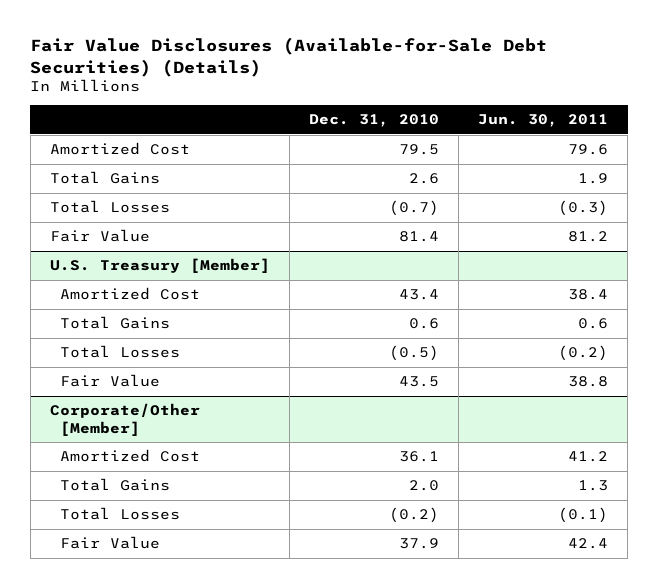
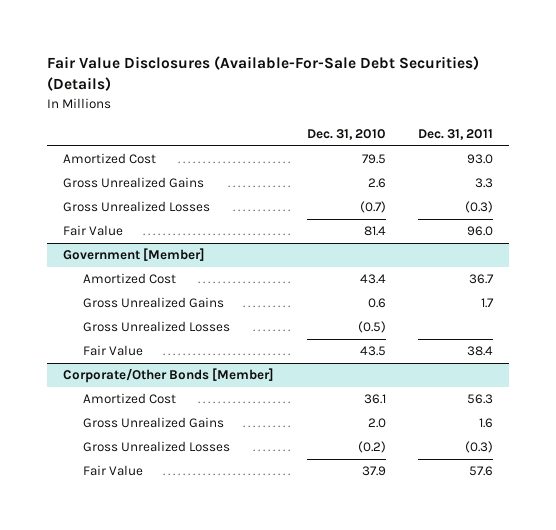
[30,37,548,77] Fair Value Disclosures (Available-for-Sale Debt Securities) (Details) -> [46,56,479,92] Fair Value Disclosures (Available-For-Sale Debt Securities) (Details)
[478,114,609,128] Jun. 30, 2011 -> none
none -> [418,128,494,140] Dec. 31, 2011
[49,171,160,185] Total Gains -> [63,177,205,189] Gross Unrealized Gains
[49,200,170,214] Total Losses -> [63,201,211,213] Gross Unrealized Losses
[49,258,270,274] U.S. Treasury [Member] -> none
none -> [63,248,206,262] Government [Member]
[59,316,170,330] Total Gains -> [82,297,224,309] Gross Unrealized Gains
[59,345,180,359] Total Losses -> [82,321,230,333] Gross Unrealized Losses
[49,403,200,436] Corporate/Other [Member] -> [63,368,275,384] Corporate/Other Bonds [Member]
[59,478,170,492] Total Gains -> [82,417,224,429] Gross Unrealized Gains
[59,507,180,521] Total Losses -> [82,441,230,453] Gross Unrealized Losses

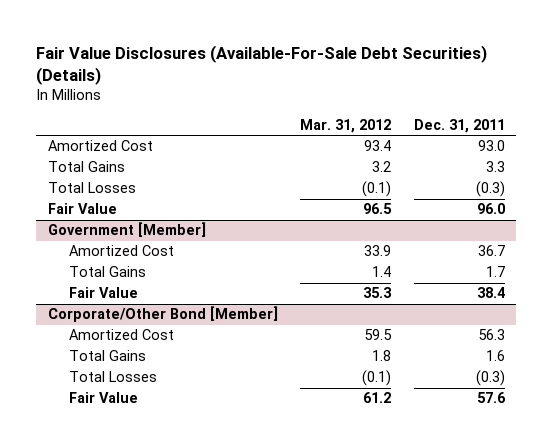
[306,128,386,140] Dec. 31, 2010 -> none
none -> [300,119,392,134] Mar. 31, 2012
[63,177,205,189] Gross Unrealized Gains -> [47,161,125,173] Total Gains
[63,201,211,213] Gross Unrealized Losses -> [47,182,136,194] Total Losses
[82,321,230,333] Gross Unrealized Losses -> none
[82,297,224,309] Gross Unrealized Gains -> [68,266,146,278] Total Gains
[63,368,275,384] Corporate/Other Bonds [Member] -> [47,306,278,323] Corporate/Other Bond [Member]
[82,417,224,429] Gross Unrealized Gains -> [68,350,146,362] Total Gains
[82,441,230,453] Gross Unrealized Losses -> [68,371,157,383] Total Losses

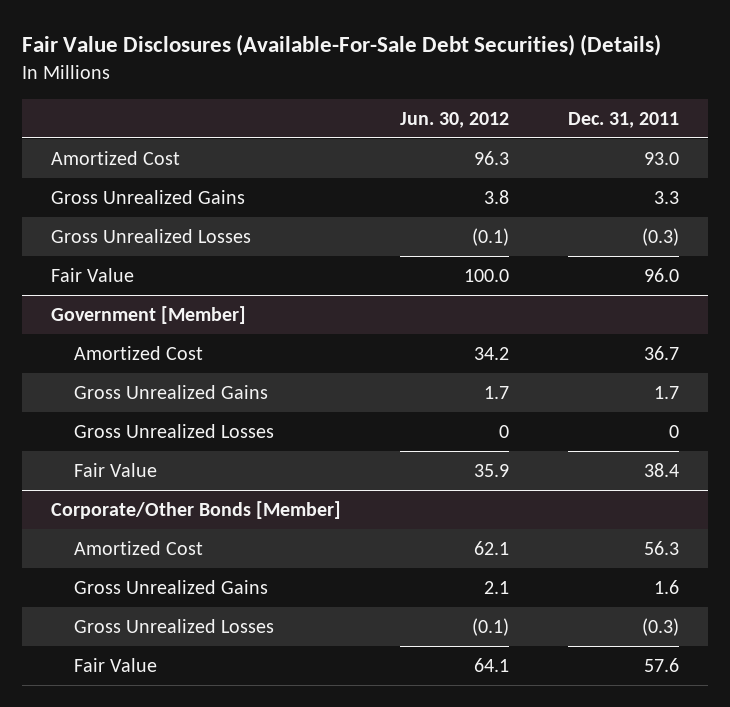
[300,119,392,134] Mar. 31, 2012 -> none
none -> [399,111,509,128] Jun. 30, 2012
[47,161,125,173] Total Gains -> [51,190,246,205] Gross Unrealized Gains
[47,182,136,194] Total Losses -> [51,229,252,244] Gross Unrealized Losses
[68,266,146,278] Total Gains -> [73,385,268,400] Gross Unrealized Gains
none -> [73,424,274,439] Gross Unrealized Losses
[47,306,278,323] Corporate/Other Bond [Member] -> [51,501,342,520] Corporate/Other Bonds [Member]
[68,350,146,362] Total Gains -> [73,580,268,595] Gross Unrealized Gains
[68,371,157,383] Total Losses -> [73,619,274,634] Gross Unrealized Losses

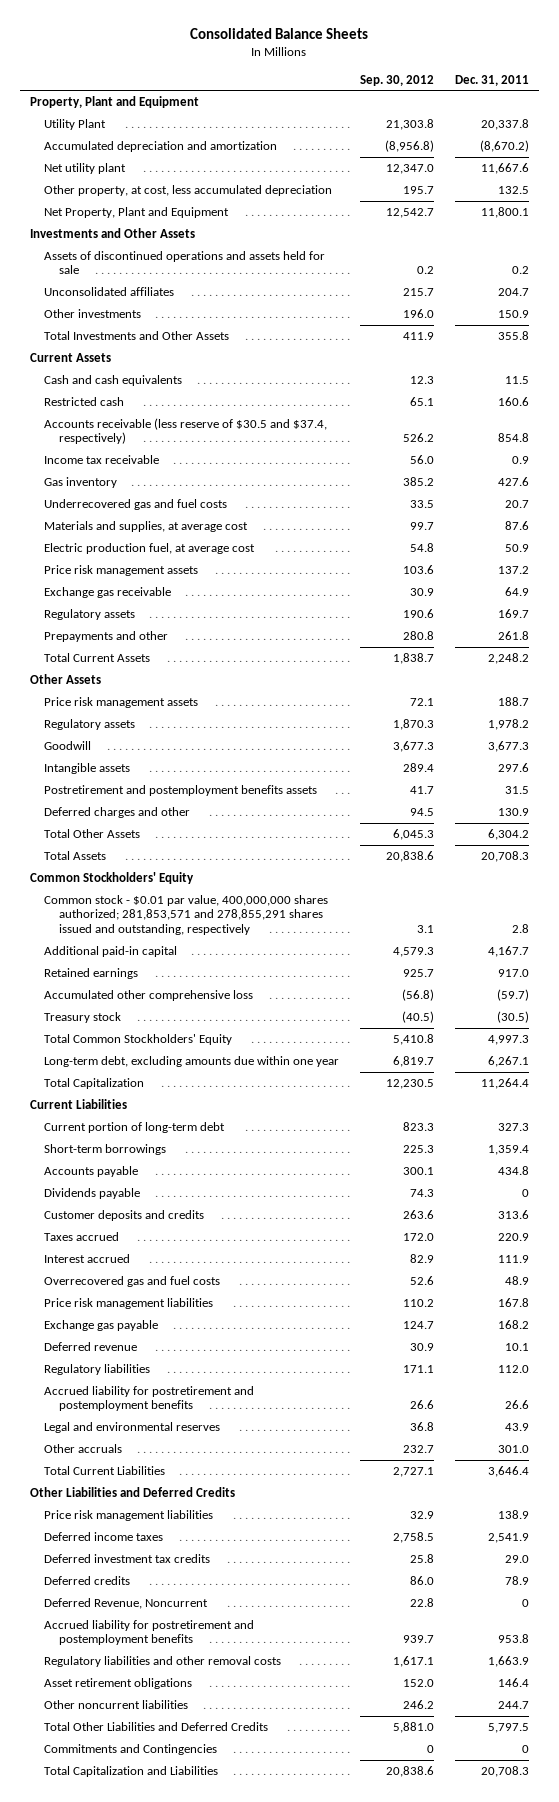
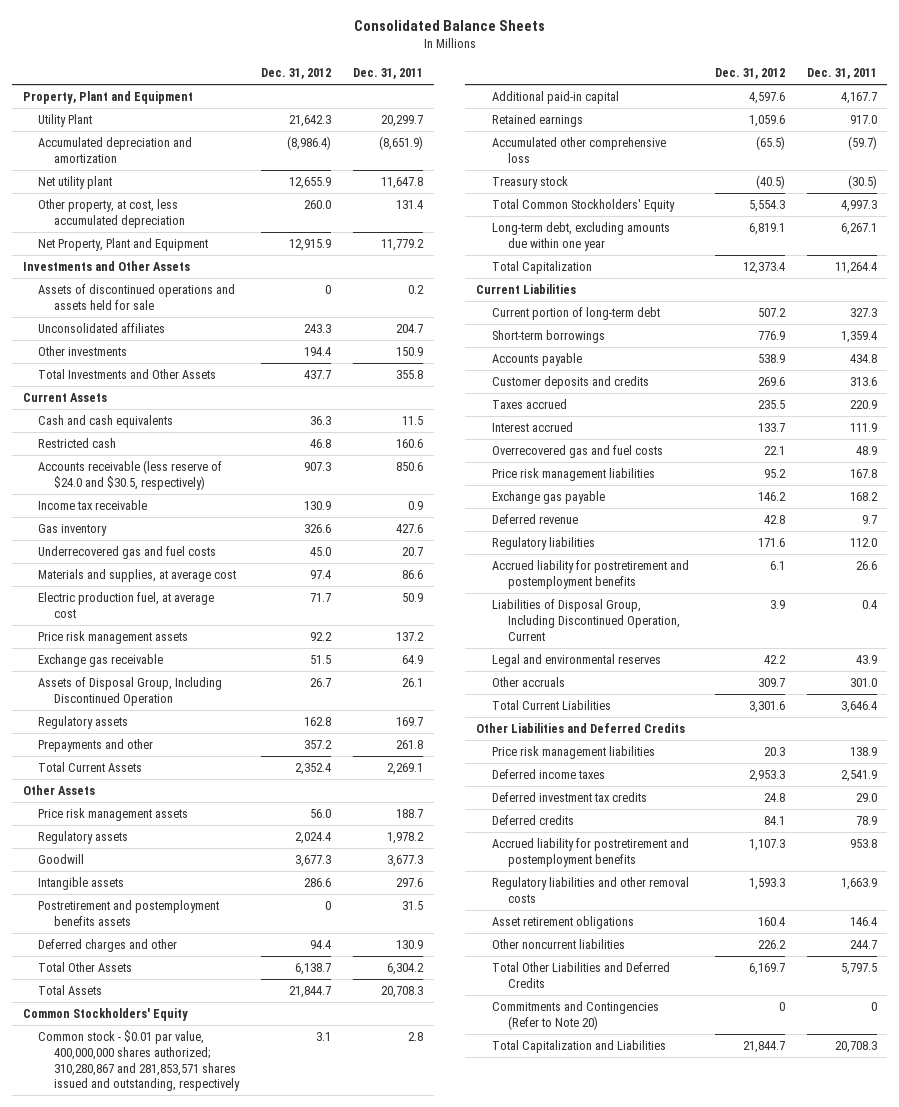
[359,74,434,86] Sep. 30, 2012 -> none
none -> [260,68,331,80] Dec. 31, 2012
[480,118,529,130] 20,337.8 -> [380,115,423,128] 20,299.7
[479,139,529,152] (8,670.2) -> [378,136,423,151] (8,651.9)
[480,162,529,174] 11,667.6 -> [380,177,423,190] 11,647.8
[497,185,529,194] 132.5 -> [395,200,423,210] 131.4
[480,206,529,218] 11,800.1 -> [380,239,424,252] 11,779.2
[44,417,328,445] Accounts receivable (less reserve of $30.5 and $37.4, respectively) -> [38,460,223,490] Accounts receivable (less reserve of $24.0 and $30.5, respectively)
[497,433,529,443] 854.8 -> [395,462,423,472] 850.6
[504,520,529,530] 87.6 -> [401,570,423,580] 86.6
none -> [38,677,223,706] Assets of Disposal Group, Including Discontinued Operation
[487,652,529,664] 2,248.2 -> [386,763,423,776] 2,269.1
[44,894,329,936] Common stock - $0.01 par value, 400,000,000 shares authorized; 281,853,571 and 278,855,291 shares issued and outstanding, respectively -> [38,1030,240,1092] Common stock - $0.01 par value, 400,000,000 shares authorized; 310,280,867 and 281,853,571 shares issued and outstanding, respectively
[44,1187,141,1199] Dividends payable -> none
[504,1342,529,1351] 10.1 -> [861,515,877,525] 9.7
none -> [492,599,680,641] Liabilities of Disposal Group, Including Discontinued Operation, Current
[44,1597,209,1609] Deferred Revenue, Noncurrent -> none
[44,1743,218,1755] Commitments and Contingencies -> [492,1001,660,1030] Commitments and Contingencies (Refer to Note 20)

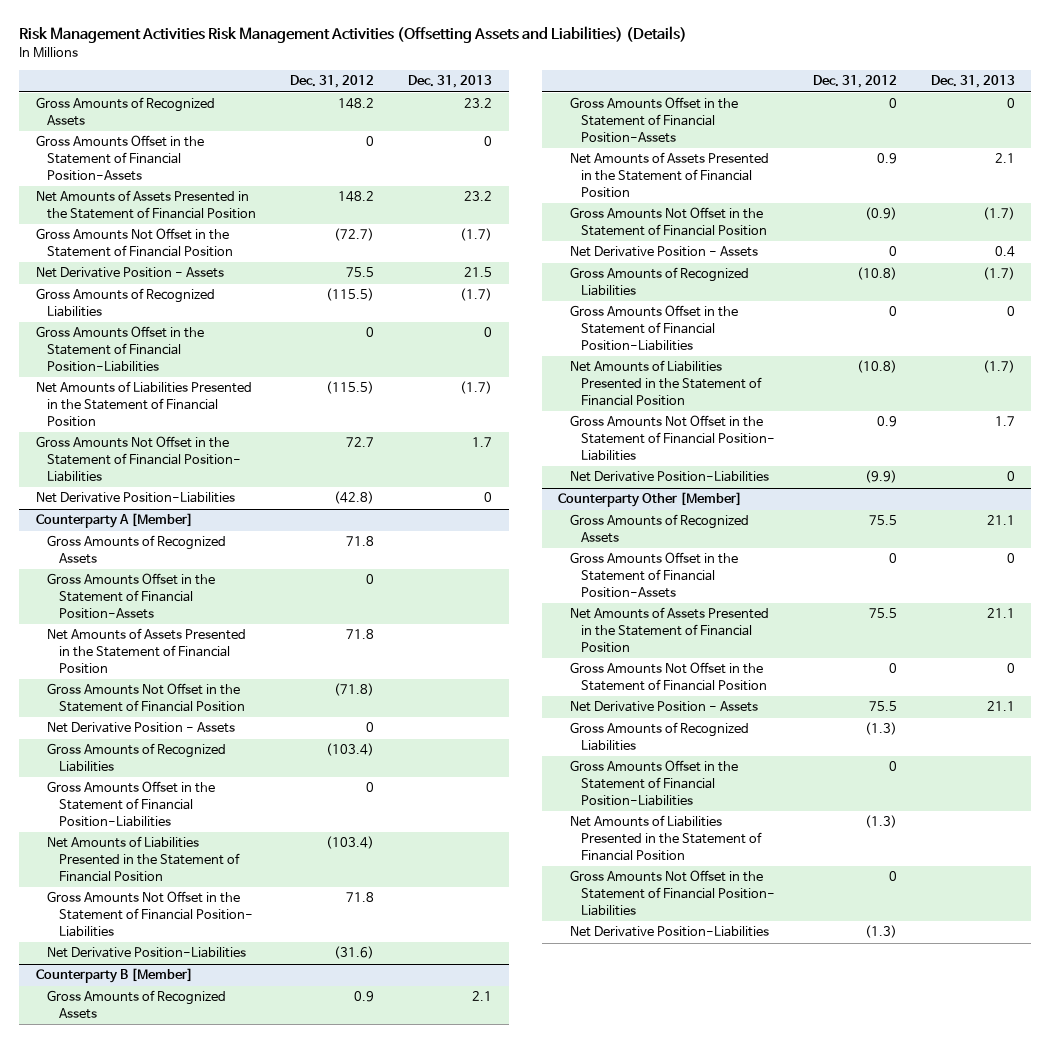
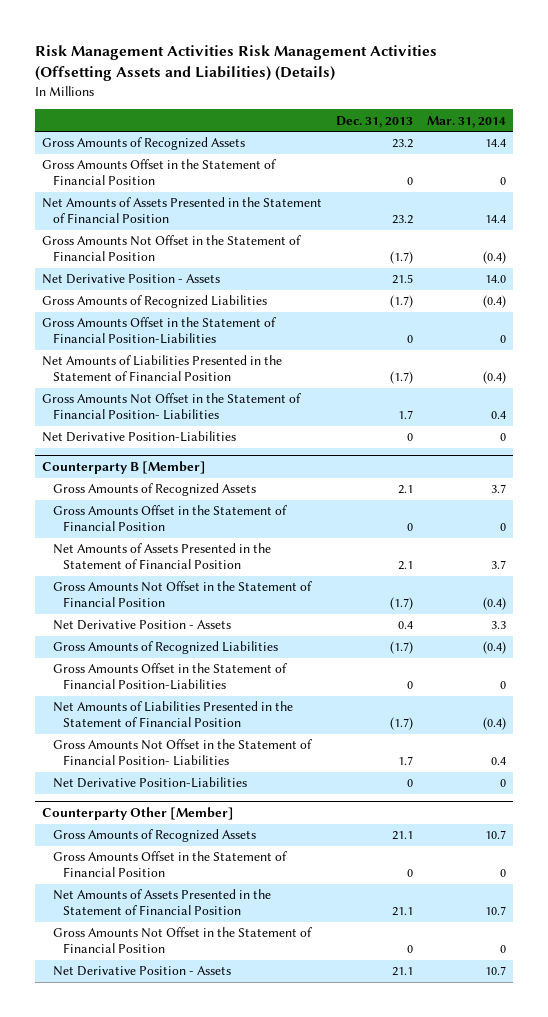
[290,75,375,89] Dec. 31, 2012 -> none
none -> [426,115,506,128] Mar. 31, 2014
[35,135,204,181] Gross Amounts Offset in the Statement of Financial Position-Assets -> [42,159,277,186] Gross Amounts Offset in the Statement of Financial Position
[35,513,193,529] Counterparty A [Member] -> none
[47,535,227,565] Gross Amounts of Recognized Assets -> none
[47,573,216,619] Gross Amounts Offset in the Statement of Financial Position-Assets -> none
[47,628,247,674] Net Amounts of Assets Presented in the Statement of Financial Position -> none
[47,683,245,713] Gross Amounts Not Offset in the Statement of Financial Position -> none
[47,722,236,734] Net Derivative Position - Assets -> none
[47,743,227,773] Gross Amounts of Recognized Liabilities -> none
[47,781,216,827] Gross Amounts Offset in the Statement of Financial Position-Liabilities -> none
[47,836,240,882] Net Amounts of Liabilities Presented in the Statement of Financial Position -> none
[47,891,253,937] Gross Amounts Not Offset in the Statement of Financial Position- Liabilities -> none
[47,947,247,959] Net Derivative Position-Liabilities -> none
[569,97,738,143] Gross Amounts Offset in the Statement of Financial Position-Assets -> [52,505,287,532] Gross Amounts Offset in the Statement of Financial Position
[569,552,738,598] Gross Amounts Offset in the Statement of Financial Position-Assets -> [52,851,287,878] Gross Amounts Offset in the Statement of Financial Position
[569,722,749,752] Gross Amounts of Recognized Liabilities -> none
[569,760,738,806] Gross Amounts Offset in the Statement of Financial Position-Liabilities -> none
[569,815,763,861] Net Amounts of Liabilities Presented in the Statement of Financial Position -> none
[569,870,776,916] Gross Amounts Not Offset in the Statement of Financial Position- Liabilities -> none
[569,926,769,938] Net Derivative Position-Liabilities -> none

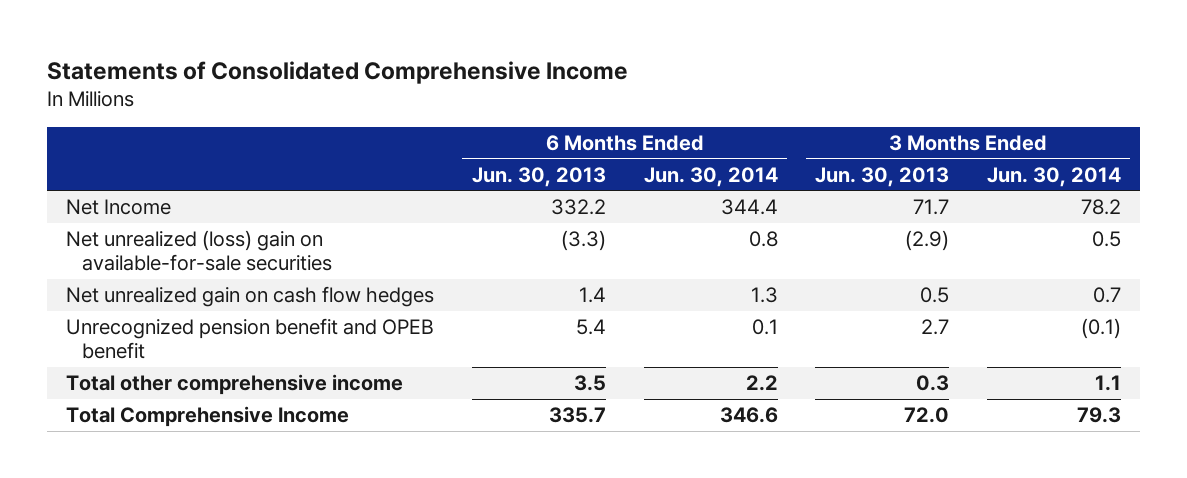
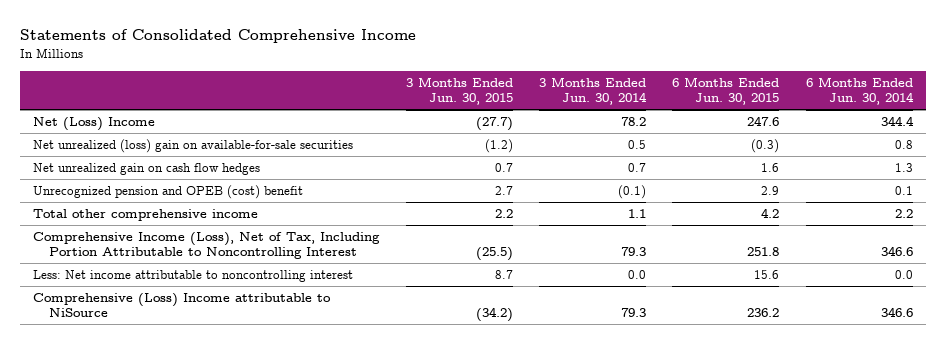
[471,166,606,187] Jun. 30, 2013 -> none
[815,166,950,187] Jun. 30, 2013 -> none
none -> [405,77,513,106] 3 Months Ended Jun. 30, 2015
none -> [672,77,780,106] 6 Months Ended Jun. 30, 2015
[66,199,172,216] Net Income -> [33,117,156,132] Net (Loss) Income
[66,318,435,360] Unrecognized pension benefit and OPEB benefit -> [33,185,304,200] Unrecognized pension and OPEB (cost) benefit
none -> [33,232,381,260] Comprehensive Income (Loss), Net of Tax, Including Portion Attributable to Noncontrolling Interest
none -> [33,270,354,283] Less: Net income attributable to noncontrolling interest
[66,406,350,428] Total Comprehensive Income -> [33,293,332,318] Comprehensive (Loss) Income attributable to NiSource

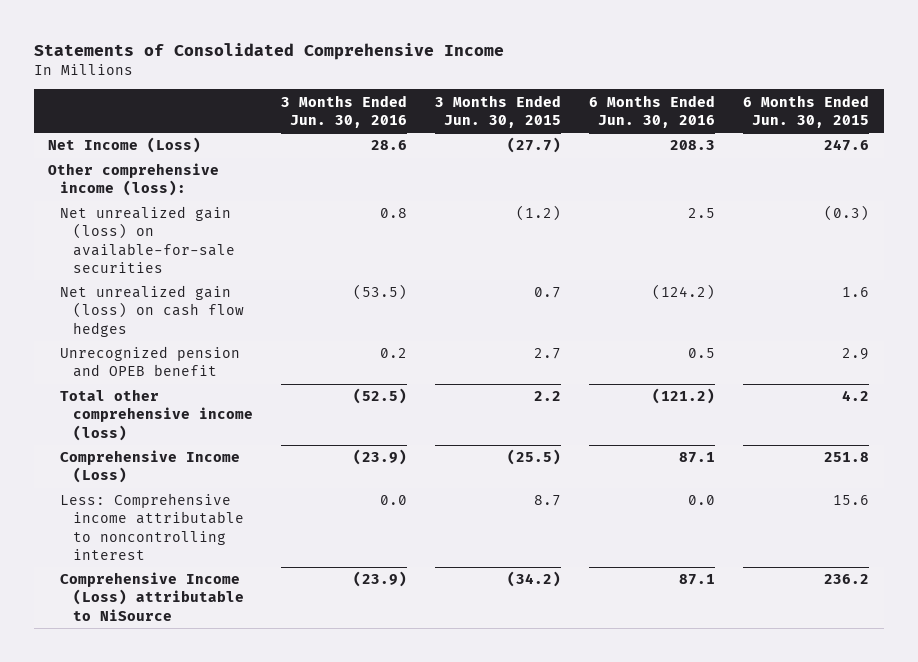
[538,77,647,106] 3 Months Ended Jun. 30, 2014 -> none
[805,77,914,106] 6 Months Ended Jun. 30, 2014 -> none
none -> [280,94,407,128] 3 Months Ended Jun. 30, 2016
none -> [589,94,716,128] 6 Months Ended Jun. 30, 2016
[33,117,156,132] Net (Loss) Income -> [48,137,202,154] Net Income (Loss)
none -> [48,163,220,197] Other comprehensive income (loss):
[33,139,354,154] Net unrealized (loss) gain on available-for-sale securities -> [60,206,235,273] Net unrealized gain (loss) on available-for-sale securities
[33,163,261,176] Net unrealized gain on cash flow hedges -> [60,285,244,337] Net unrealized gain (loss) on cash flow hedges
[33,185,304,200] Unrecognized pension and OPEB (cost) benefit -> [60,346,241,378] Unrecognized pension and OPEB benefit
[33,209,259,222] Total other comprehensive income -> [60,389,253,441] Total other comprehensive income (loss)
[33,232,381,260] Comprehensive Income (Loss), Net of Tax, Including Portion Attributable to Noncontrolling Interest -> [60,450,241,484] Comprehensive Income (Loss)
[33,270,354,283] Less: Net income attributable to noncontrolling interest -> [60,493,244,560] Less: Comprehensive income attributable to noncontrolling interest
[33,293,332,318] Comprehensive (Loss) Income attributable to NiSource -> [60,572,244,621] Comprehensive Income (Loss) attributable to NiSource

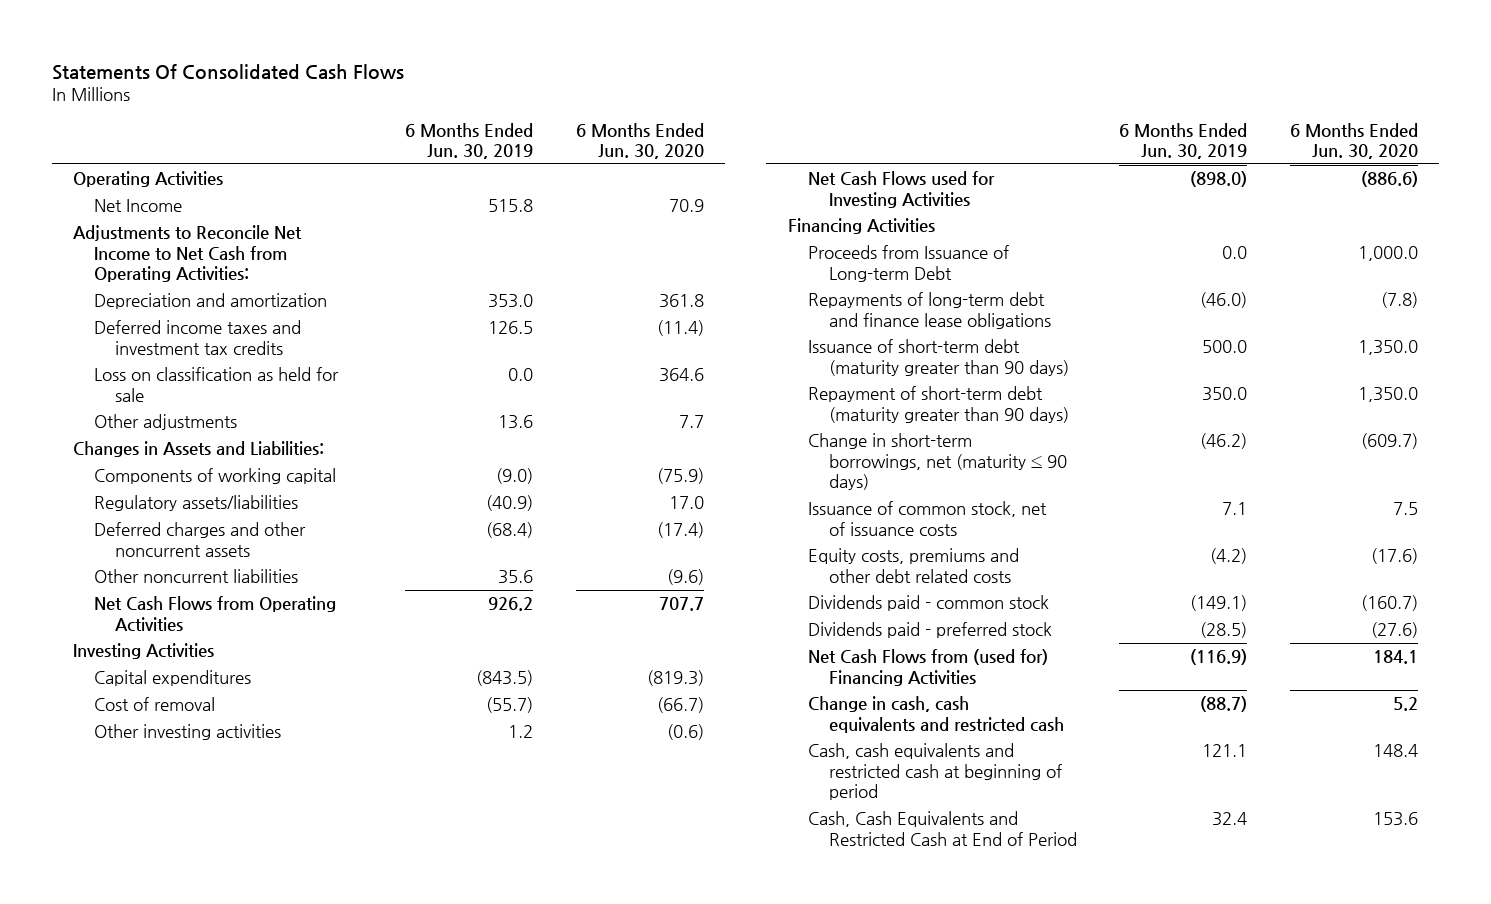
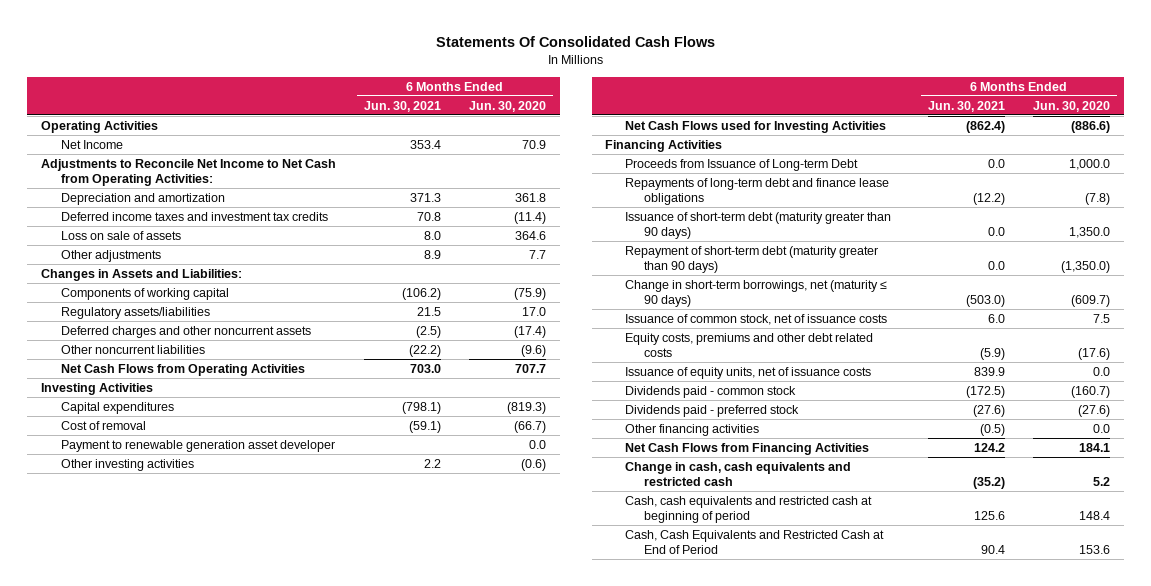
[405,122,534,160] 6 Months Ended Jun. 30, 2019 -> none
none -> [363,100,441,112] Jun. 30, 2021
[93,367,339,402] Loss on classification as held for sale -> [60,230,181,240] Loss on sale of assets
none -> [60,439,335,452] Payment to renewable generation asset developer
[1357,387,1418,403] 1,350.0 -> [1061,260,1111,273] (1,350.0)
none -> [624,366,871,379] Issuance of equity units, net of issuance costs
none -> [624,423,759,436] Other financing activities
[808,649,1049,686] Net Cash Flows from (used for) Financing Activities -> [624,442,869,455] Net Cash Flows from Financing Activities

